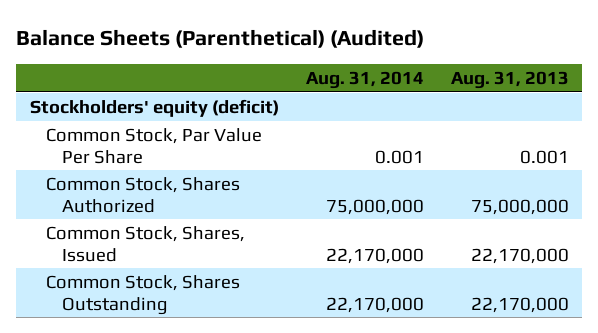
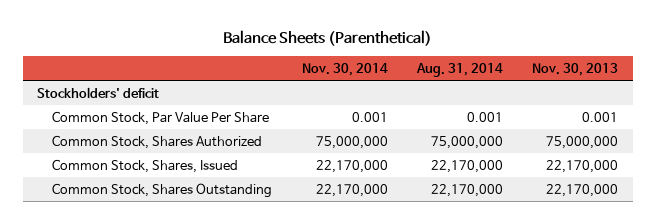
[16,29,425,49] Balance Sheets (Parenthetical) (Audited) -> [222,30,432,47] Balance Sheets (Parenthetical)
[450,70,569,89] Aug. 31, 2013 -> none
none -> [301,62,388,76] Nov. 30, 2014
none -> [531,62,618,76] Nov. 30, 2013
[29,98,279,117] Stockholders' equity (deficit) -> [37,86,160,98] Stockholders' deficit

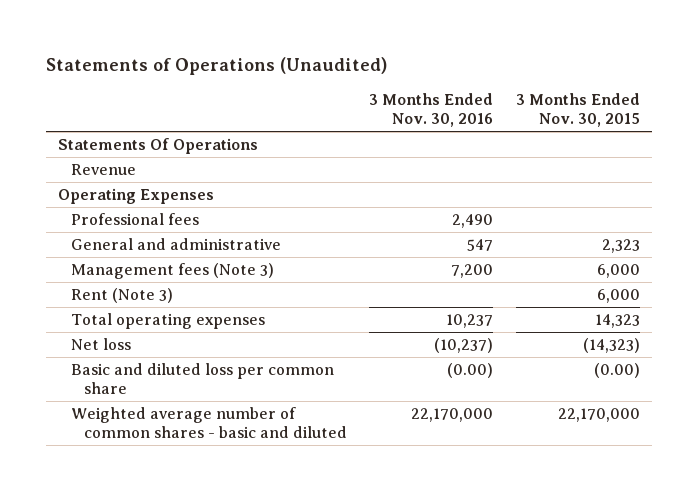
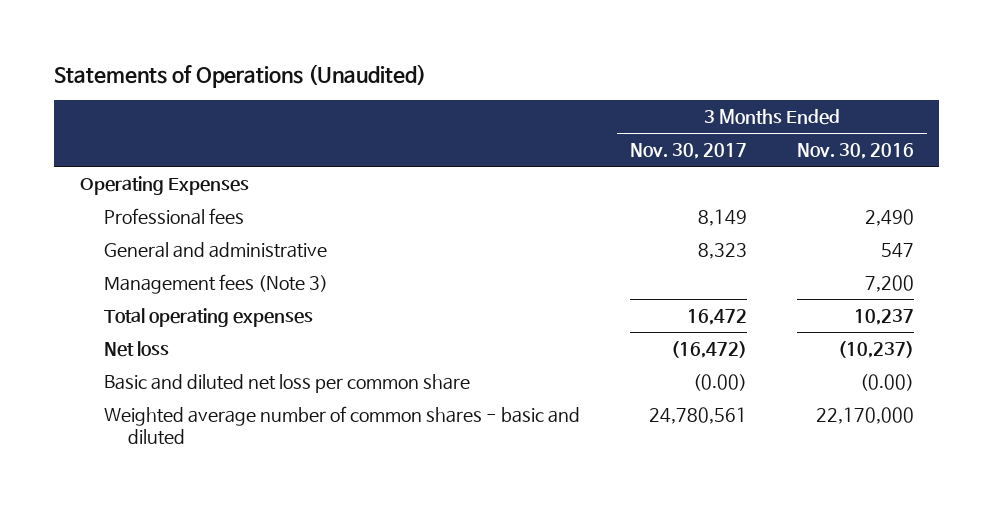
[516,92,641,127] 3 Months Ended Nov. 30, 2015 -> none
none -> [629,142,747,159] Nov. 30, 2017
[57,138,258,155] Statements Of Operations -> none
[70,164,136,176] Revenue -> none
[70,288,173,304] Rent (Note 3) -> none
[70,363,334,394] Basic and diluted loss per common share -> [103,373,470,393] Basic and diluted net loss per common share

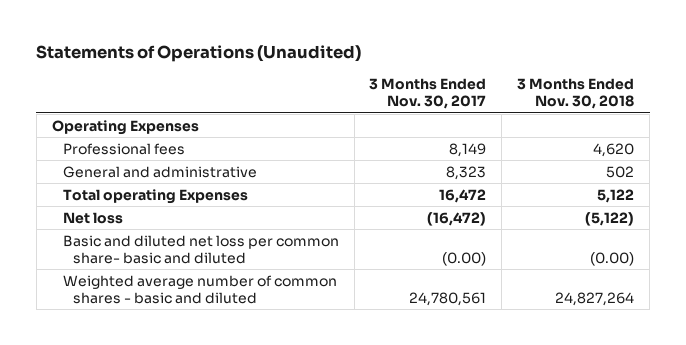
[797,142,915,159] Nov. 30, 2016 -> none
none -> [517,78,635,110] 3 Months Ended Nov. 30, 2018
[103,273,328,294] Management fees (Note 3) -> none
[103,307,313,327] Total operating expenses -> [62,188,248,204] Total operating Expenses
[103,373,470,393] Basic and diluted net loss per common share -> [62,234,339,264] Basic and diluted net loss per common share- basic and diluted

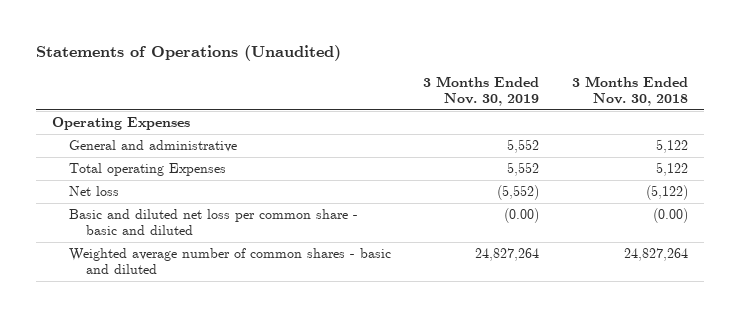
[369,78,487,110] 3 Months Ended Nov. 30, 2017 -> none
none -> [423,75,540,106] 3 Months Ended Nov. 30, 2019
[62,142,185,155] Professional fees -> none
[606,165,635,178] 502 -> [655,139,688,154] 5,122
[62,234,339,264] Basic and diluted net loss per common share- basic and diluted -> [68,209,358,236] Basic and diluted net loss per common share - basic and diluted

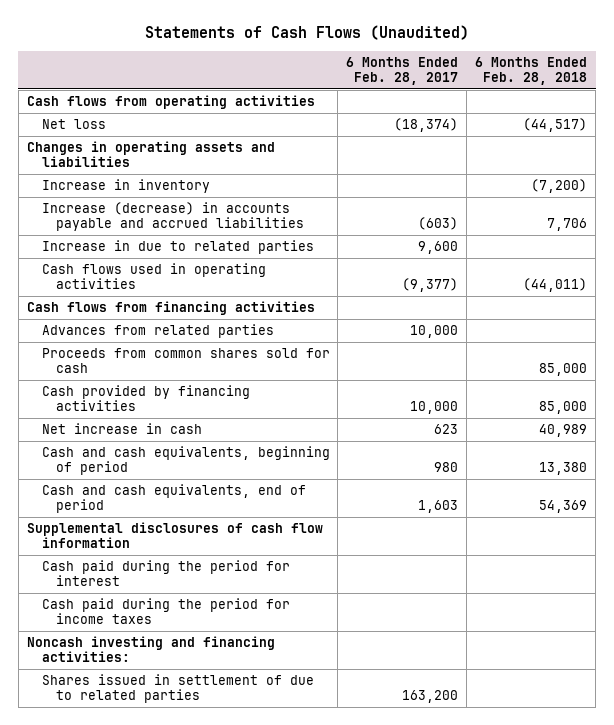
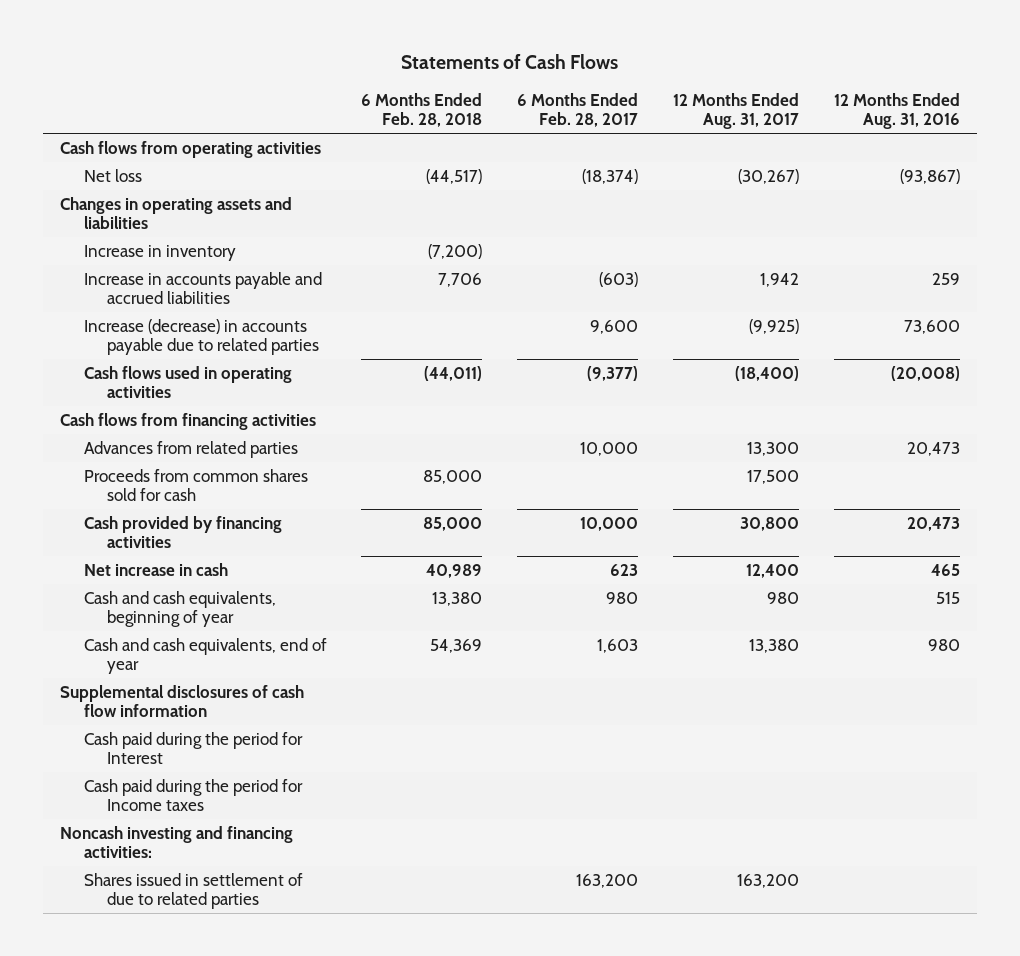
[145,25,470,41] Statements of Cash Flows (Unaudited) -> [400,53,618,69] Statements of Cash Flows
none -> [672,92,799,130] 12 Months Ended Aug. 31, 2017
none -> [833,92,960,130] 12 Months Ended Aug. 31, 2016
[41,202,305,231] Increase (decrease) in accounts payable and accrued liabilities -> [83,271,322,305] Increase in accounts payable and accrued liabilities
[41,240,314,255] Increase in due to related parties -> [83,318,320,356] Increase (decrease) in accounts payable due to related parties
[41,446,330,475] Cash and cash equivalents, beginning of period -> [83,590,276,628] Cash and cash equivalents, beginning of year
[41,484,306,513] Cash and cash equivalents, end of period -> [83,637,327,675] Cash and cash equivalents, end of year
[41,560,290,586] Cash paid during the period for interest -> [83,731,303,765] Cash paid during the period for Interest
[41,598,290,624] Cash paid during the period for income taxes -> [83,778,303,812] Cash paid during the period for Income taxes

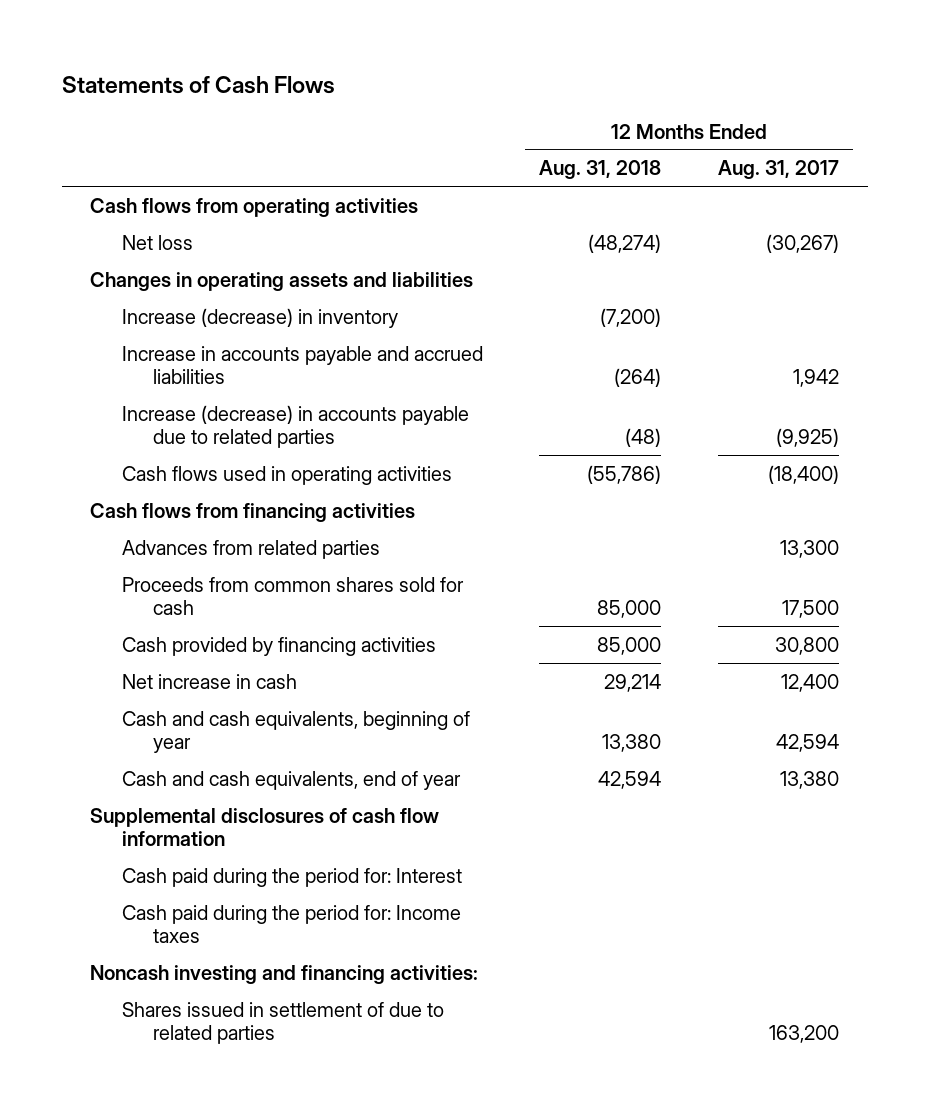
[361,92,483,128] 6 Months Ended Feb. 28, 2018 -> none
[517,92,639,128] 6 Months Ended Feb. 28, 2017 -> none
[833,92,960,130] 12 Months Ended Aug. 31, 2016 -> none
none -> [539,160,662,180] Aug. 31, 2018
[83,244,236,261] Increase in inventory -> [121,307,398,328] Increase (decrease) in inventory
[766,591,799,604] 980 -> [776,734,840,753] 42,594
[83,731,303,765] Cash paid during the period for Interest -> [121,867,462,887] Cash paid during the period for: Interest
[83,778,303,812] Cash paid during the period for Income taxes -> [121,904,461,944] Cash paid during the period for: Income taxes

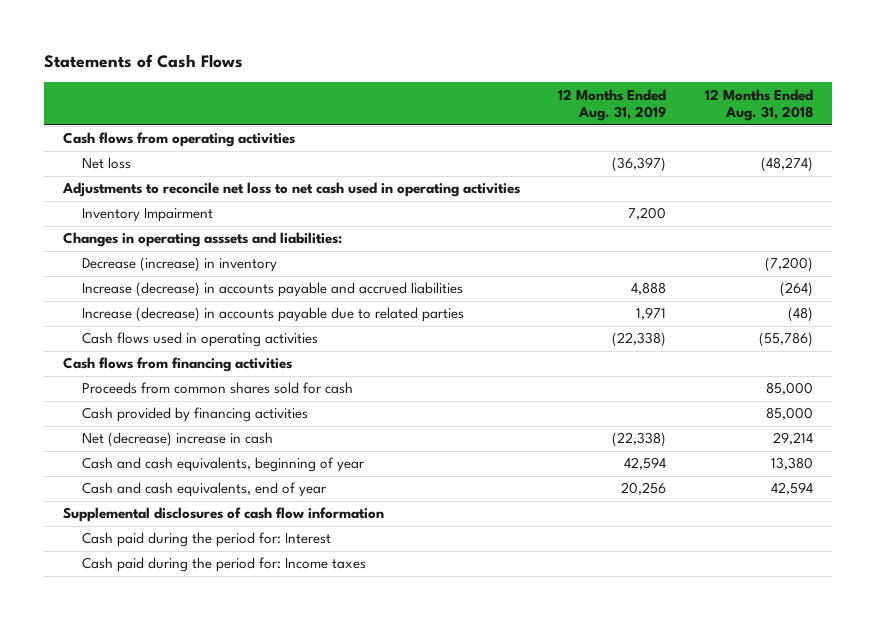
[718,160,840,180] Aug. 31, 2017 -> none
none -> [558,88,667,122] 12 Months Ended Aug. 31, 2019
none -> [62,182,521,198] Adjustments to reconcile net loss to net cash used in operating activities
none -> [82,208,214,223] Inventory Impairment
[90,271,474,291] Changes in operating assets and liabilities -> [63,232,343,248] Changes in operating asssets and liabilities:
[121,307,398,328] Increase (decrease) in inventory -> [82,257,278,273] Decrease (increase) in inventory
[121,345,483,385] Increase in accounts payable and accrued liabilities -> [82,282,464,298] Increase (decrease) in accounts payable and accrued liabilities
[121,539,380,559] Advances from related parties -> none
[121,673,297,689] Net increase in cash -> [82,432,274,448] Net (decrease) increase in cash
[90,964,479,984] Noncash investing and financing activities: -> none
[121,1001,444,1045] Shares issued in settlement of due to related parties -> none

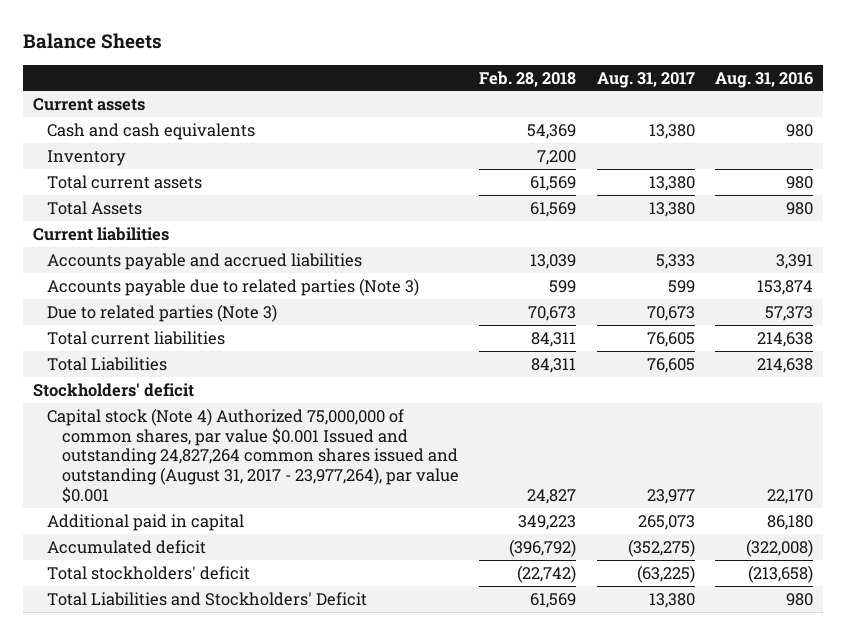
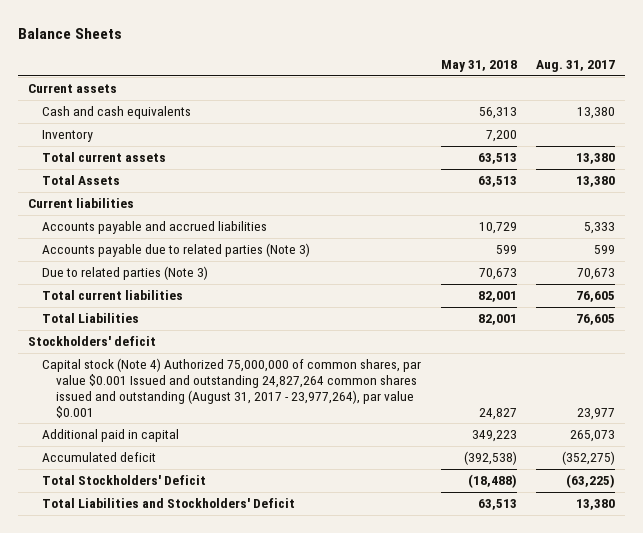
[479,70,577,87] Feb. 28, 2018 -> none
[715,71,814,88] Aug. 31, 2016 -> none
none -> [440,60,517,73] May 31, 2018
[47,565,251,580] Total stockholders' deficit -> [42,475,207,486] Total Stockholders' Deficit

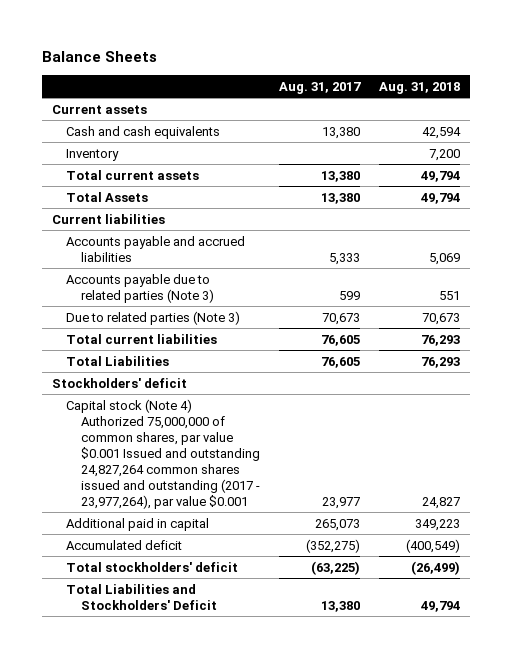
[440,60,517,73] May 31, 2018 -> none
none -> [379,81,461,94] Aug. 31, 2018
[42,358,422,418] Capital stock (Note 4) Authorized 75,000,000 of common shares, par value $0.001 Issued and outstanding 24,827,264 common shares issued and outstanding (August 31, 2017 - 23,977,264), par value $0.001 -> [66,398,260,509] Capital stock (Note 4) Authorized 75,000,000 of common shares, par value $0.001 Issued and outstanding 24,827,264 common shares issued and outstanding (2017 - 23,977,264), par value $0.001
[42,475,207,486] Total Stockholders' Deficit -> [66,561,239,572] Total stockholders' deficit

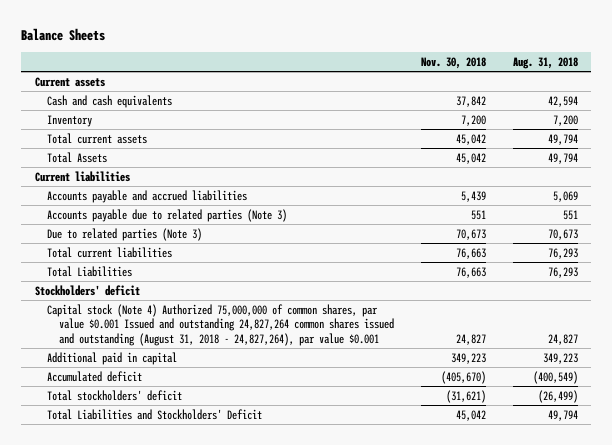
[279,81,362,94] Aug. 31, 2017 -> none
none -> [421,56,487,69] Nov. 30, 2018
[66,398,260,509] Capital stock (Note 4) Authorized 75,000,000 of common shares, par value $0.001 Issued and outstanding 24,827,264 common shares issued and outstanding (2017 - 23,977,264), par value $0.001 -> [46,303,395,346] Capital stock (Note 4) Authorized 75,000,000 of common shares, par value $0.001 Issued and outstanding 24,827,264 common shares issued and outstanding (August 31, 2018 - 24,827,264), par value $0.001

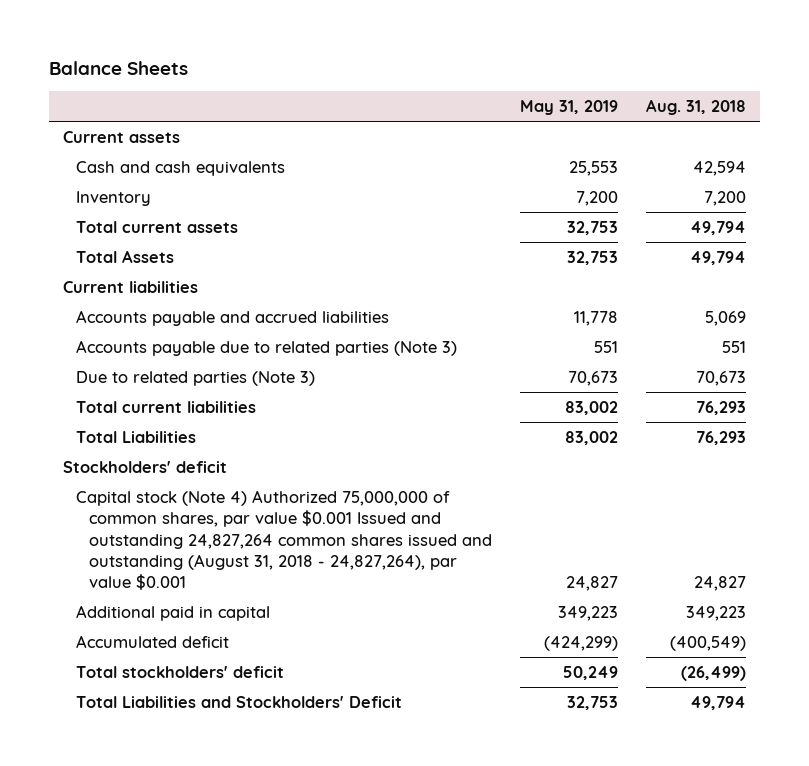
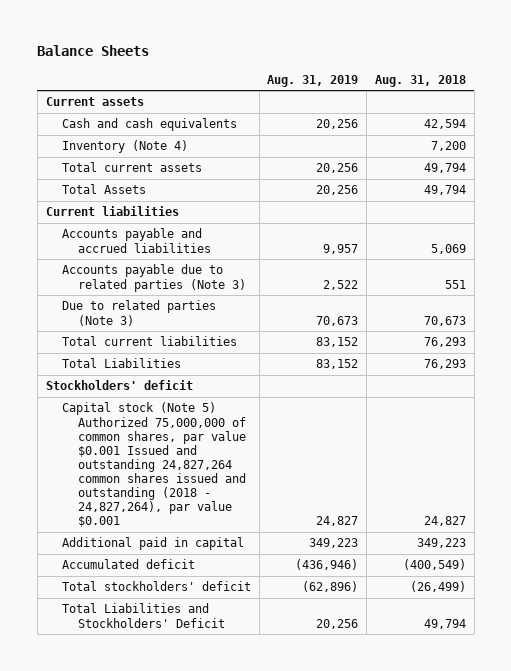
[519,100,618,116] May 31, 2019 -> none
none -> [267,74,359,87] Aug. 31, 2019
[75,190,151,206] Inventory -> [61,140,188,154] Inventory (Note 4)
[75,489,492,591] Capital stock (Note 4) Authorized 75,000,000 of common shares, par value $0.001 Issued and outstanding 24,827,264 common shares issued and outstanding (August 31, 2018 - 24,827,264), par value $0.001 -> [61,402,247,528] Capital stock (Note 5) Authorized 75,000,000 of common shares, par value $0.001 Issued and outstanding 24,827,264 common shares issued and outstanding (2018 - 24,827,264), par value $0.001

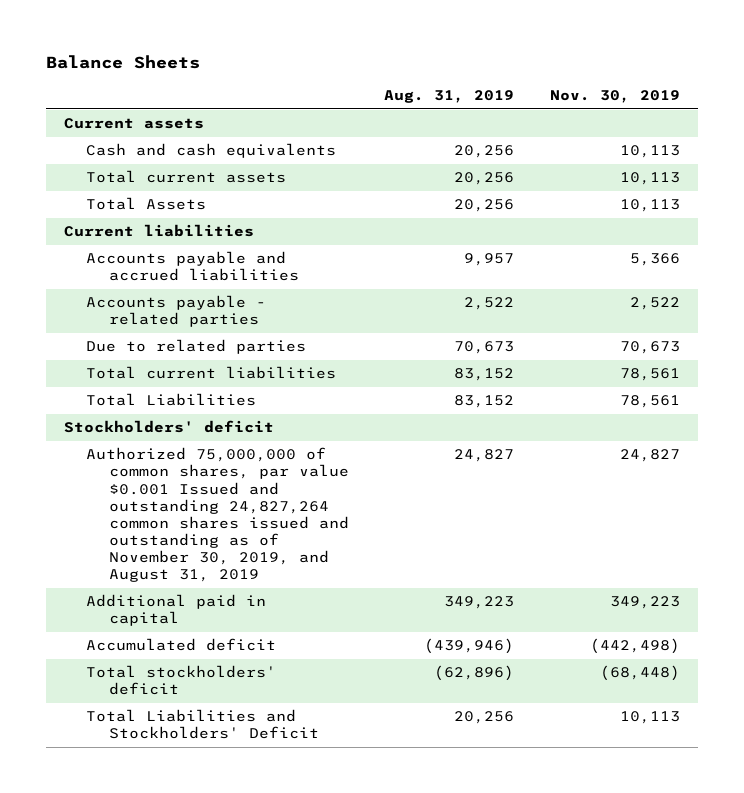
[374,74,466,87] Aug. 31, 2018 -> none
none -> [549,90,680,104] Nov. 30, 2019
[61,140,188,154] Inventory (Note 4) -> none
[61,264,247,292] Accounts payable due to related parties (Note 3) -> [86,295,267,328] Accounts payable - related parties
[61,300,216,326] Due to related parties (Note 3) -> [86,339,307,355] Due to related parties
[61,402,247,528] Capital stock (Note 5) Authorized 75,000,000 of common shares, par value $0.001 Issued and outstanding 24,827,264 common shares issued and outstanding (2018 - 24,827,264), par value $0.001 -> [86,447,349,583] Authorized 75,000,000 of common shares, par value $0.001 Issued and outstanding 24,827,264 common shares issued and outstanding as of November 30, 2019, and August 31, 2019
[295,559,359,571] (436,946) -> [424,638,515,655] (439,946)

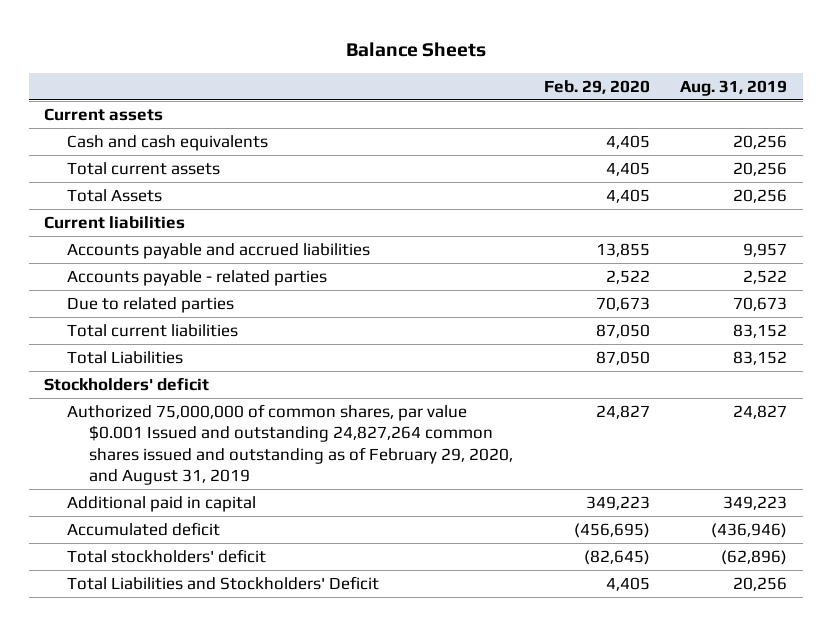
[549,90,680,104] Nov. 30, 2019 -> none
none -> [543,79,650,94] Feb. 29, 2020
[86,447,349,583] Authorized 75,000,000 of common shares, par value $0.001 Issued and outstanding 24,827,264 common shares issued and outstanding as of November 30, 2019, and August 31, 2019 -> [66,404,514,486] Authorized 75,000,000 of common shares, par value $0.001 Issued and outstanding 24,827,264 common shares issued and outstanding as of February 29, 2020, and August 31, 2019
[424,638,515,655] (439,946) -> [711,523,788,539] (436,946)

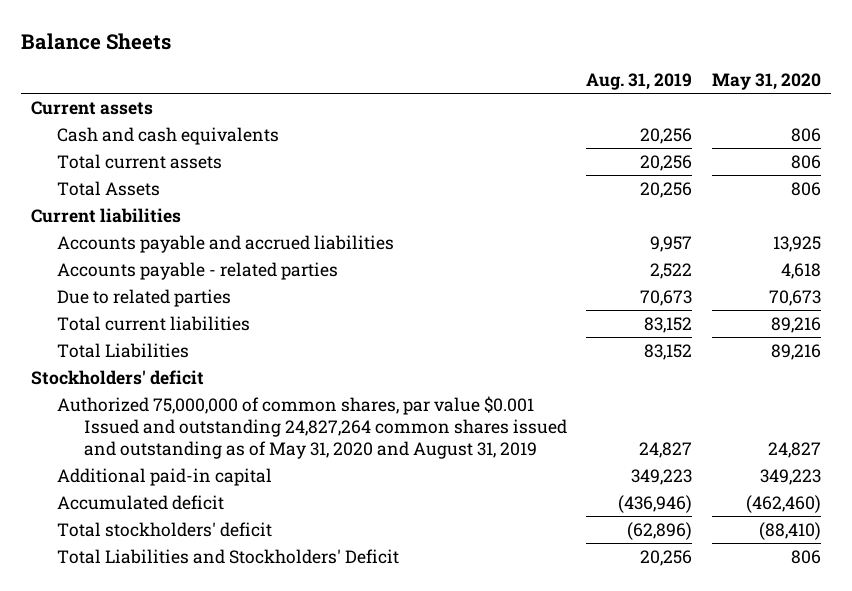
[543,79,650,94] Feb. 29, 2020 -> none
none -> [711,73,821,91] May 31, 2020
[66,404,514,486] Authorized 75,000,000 of common shares, par value $0.001 Issued and outstanding 24,827,264 common shares issued and outstanding as of February 29, 2020, and August 31, 2019 -> [57,395,567,460] Authorized 75,000,000 of common shares, par value $0.001 Issued and outstanding 24,827,264 common shares issued and outstanding as of May 31, 2020 and August 31, 2019
[66,496,256,513] Additional paid in capital -> [57,467,273,486] Additional paid-in capital

